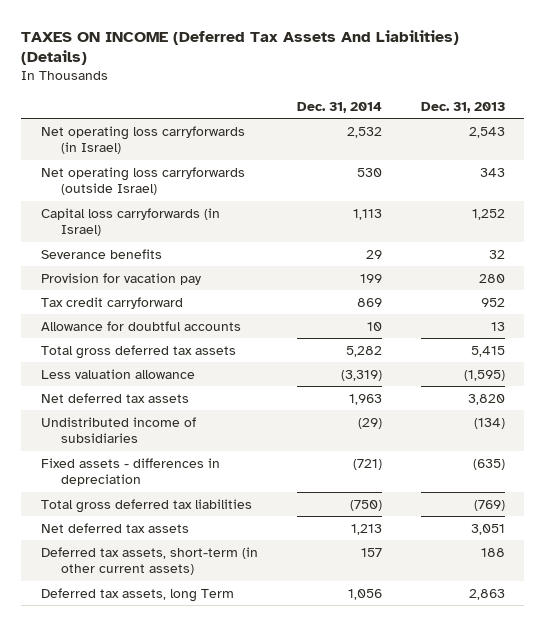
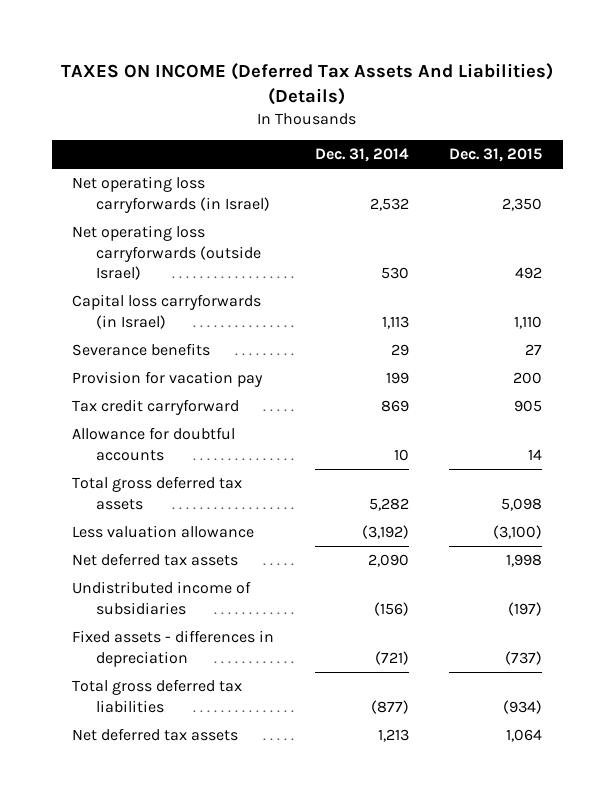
[420,101,505,113] Dec. 31, 2013 -> none
none -> [449,148,543,163] Dec. 31, 2015
[340,369,382,381] (3,319) -> [361,525,409,540] (3,192)
[348,393,382,405] 1,963 -> [367,554,409,568] 2,090
[357,417,382,429] (29) -> [373,601,409,616] (156)
[349,499,382,511] (750) -> [370,699,409,714] (877)
[40,546,258,576] Deferred tax assets, short-term (in other current assets) -> none
[40,587,234,602] Deferred tax assets, long Term -> none

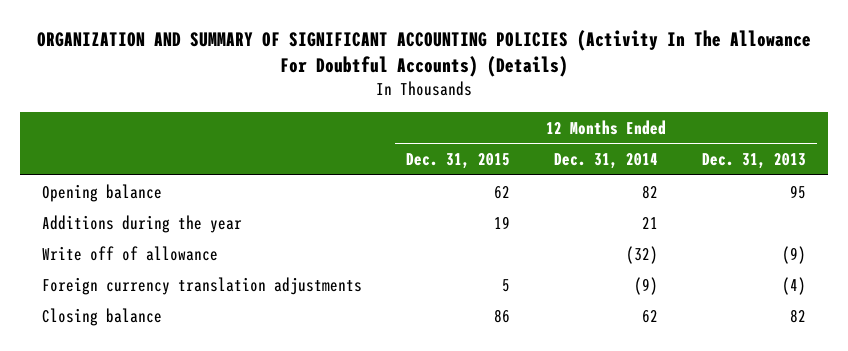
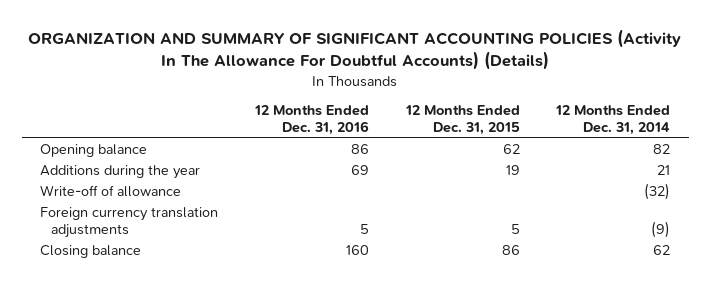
[702,153,807,170] Dec. 31, 2013 -> none
none -> [253,105,369,135] 12 Months Ended Dec. 31, 2016
[42,245,219,261] Write off of allowance -> [40,185,182,198] Write-off of allowance

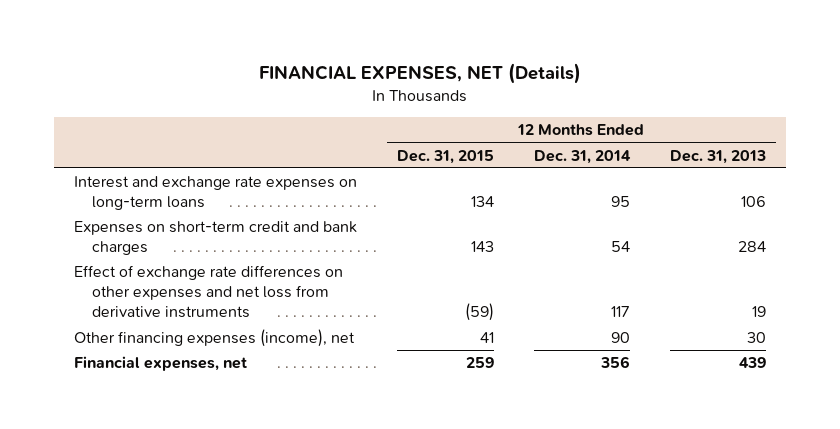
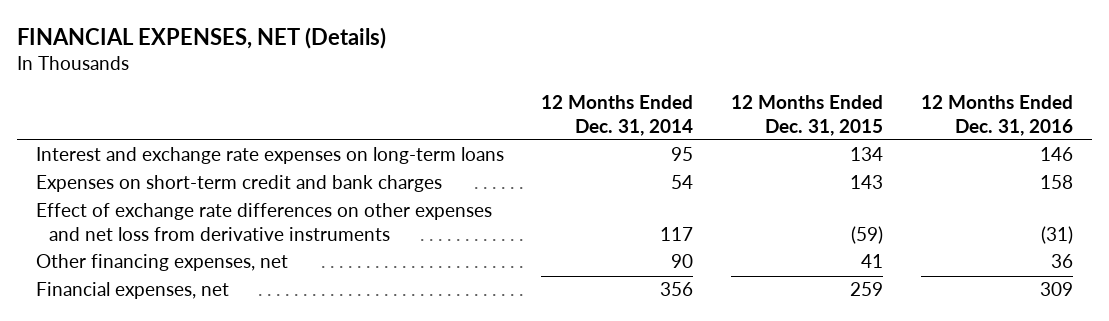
[669,149,766,164] Dec. 31, 2013 -> none
none -> [921,95,1074,136] 12 Months Ended Dec. 31, 2016
[74,329,356,348] Other financing expenses (income), net -> [35,254,288,272] Other financing expenses, net

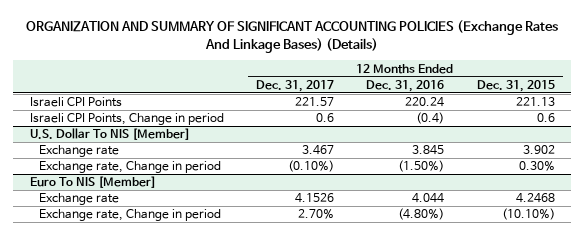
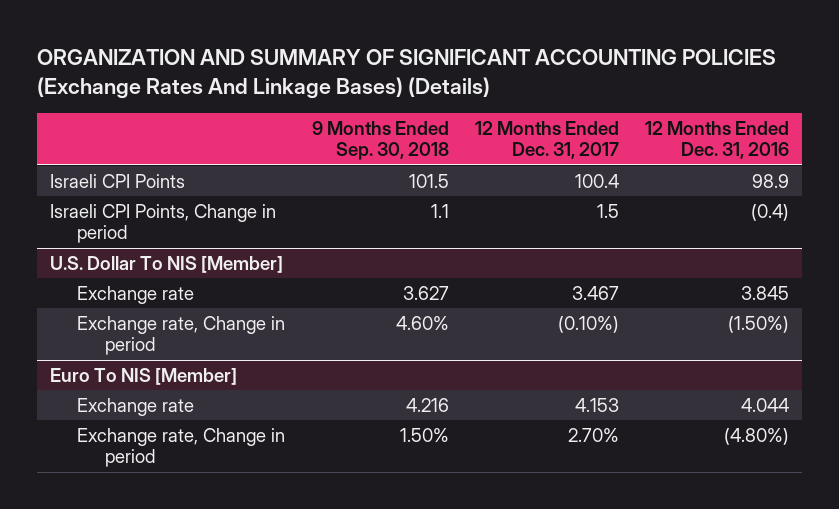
[476,79,555,92] Dec. 31, 2015 -> none
none -> [311,120,449,161] 9 Months Ended Sep. 30, 2018
[295,97,335,107] 221.57 -> [574,173,619,188] 100.4
[405,97,445,108] 220.24 -> [751,173,789,188] 98.9
[316,113,335,123] 0.6 -> [596,203,619,218] 1.5
[295,193,335,204] 4.1526 -> [574,397,619,412] 4.153

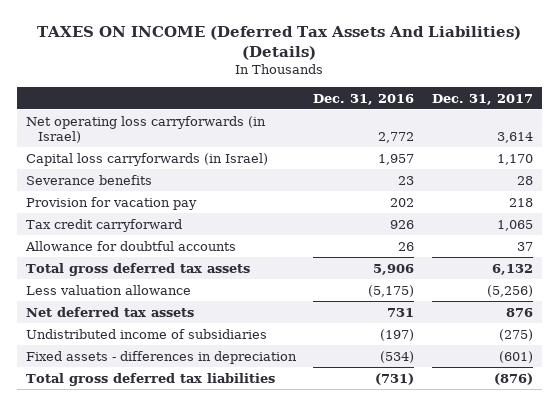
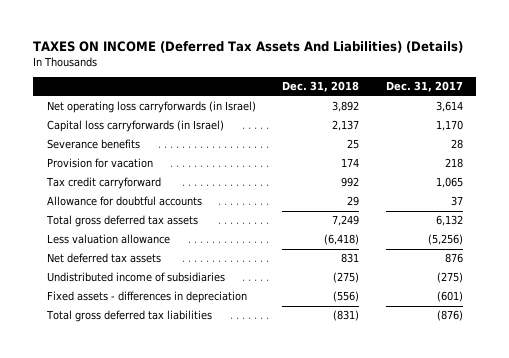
[313,93,415,105] Dec. 31, 2016 -> none
none -> [282,81,360,93] Dec. 31, 2018
[25,196,197,210] Provision for vacation pay -> [46,158,153,169] Provision for vacation

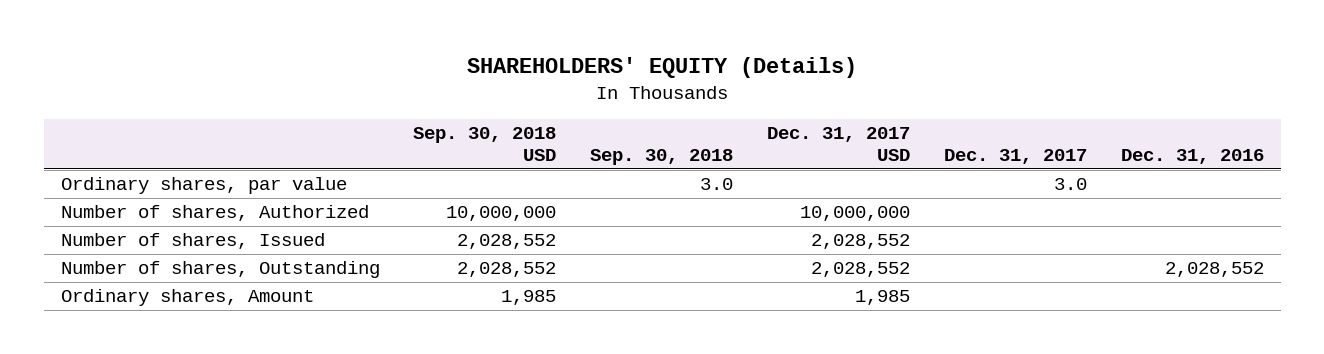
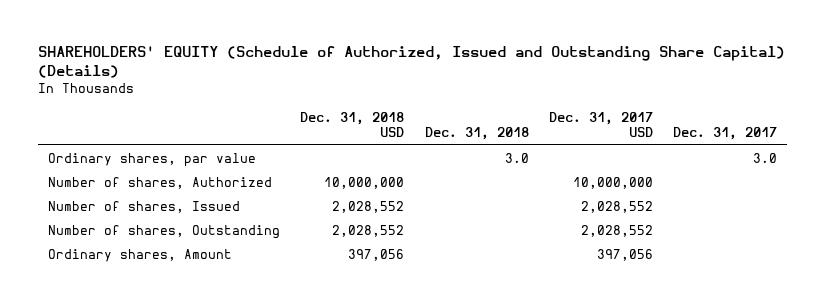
[467,57,858,79] SHAREHOLDERS' EQUITY (Details) -> [38,46,786,79] SHAREHOLDERS' EQUITY (Schedule of Authorized, Issued and Outstanding Share Capital) (Details)
[413,127,557,162] Sep. 30, 2018 USD -> none
[590,149,734,166] Sep. 30, 2018 -> none
[1120,149,1264,165] Dec. 31, 2016 -> none
none -> [300,111,405,138] Dec. 31, 2018 USD
none -> [424,127,529,141] Dec. 31, 2018
[855,290,911,306] 1,985 -> [596,248,653,261] 397,056

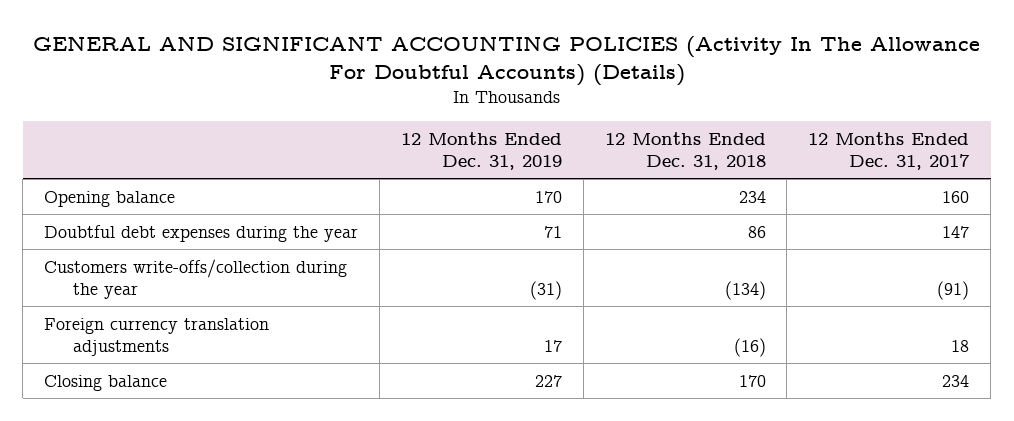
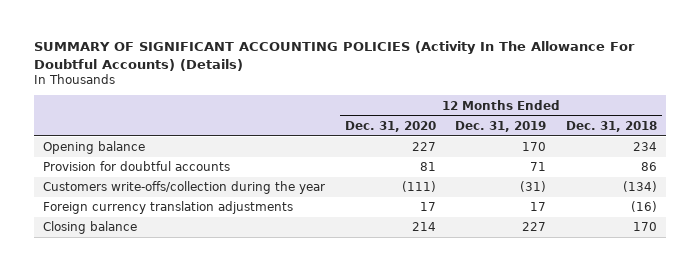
[32,35,980,86] GENERAL AND SIGNIFICANT ACCOUNTING POLICIES (Activity In The Allowance For Doubtful Accounts) (Details) -> [33,41,635,71] SUMMARY OF SIGNIFICANT ACCOUNTING POLICIES (Activity In The Allowance For Doubtful Accounts) (Details)
[808,132,971,171] 12 Months Ended Dec. 31, 2017 -> none
none -> [344,120,436,132] Dec. 31, 2020
[44,224,359,242] Doubtful debt expenses during the year -> [43,161,231,172] Provision for doubtful accounts

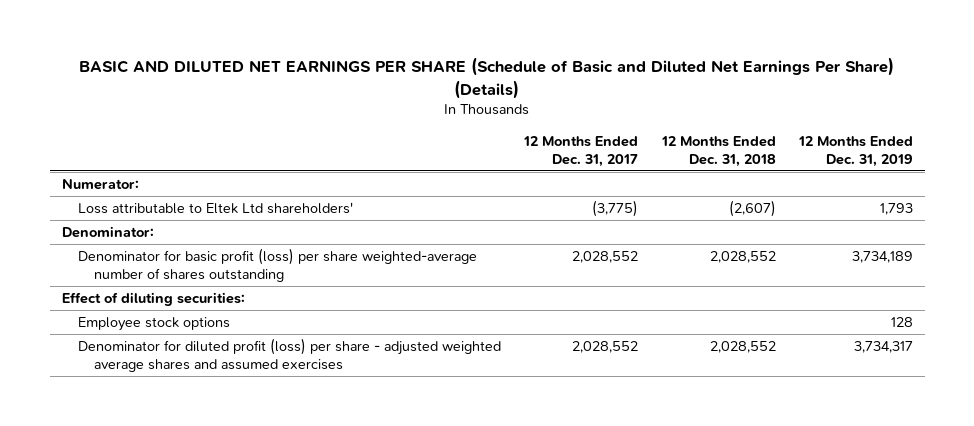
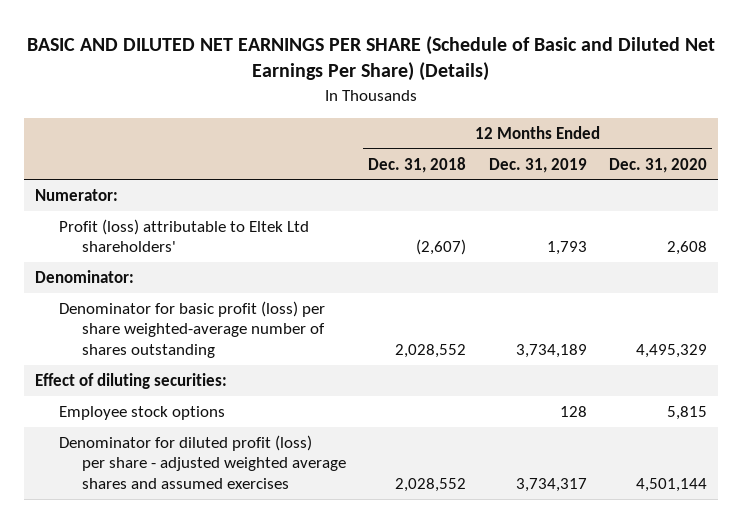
[523,135,639,167] 12 Months Ended Dec. 31, 2017 -> none
none -> [608,157,707,173] Dec. 31, 2020
[77,202,353,215] Loss attributable to Eltek Ltd shareholders' -> [58,218,309,253] Profit (loss) attributable to Eltek Ltd shareholders'

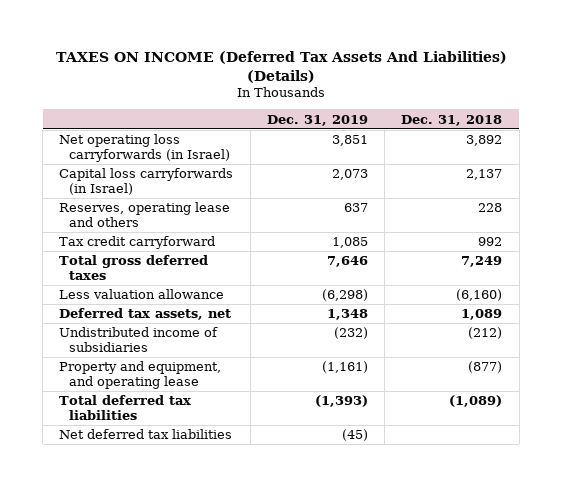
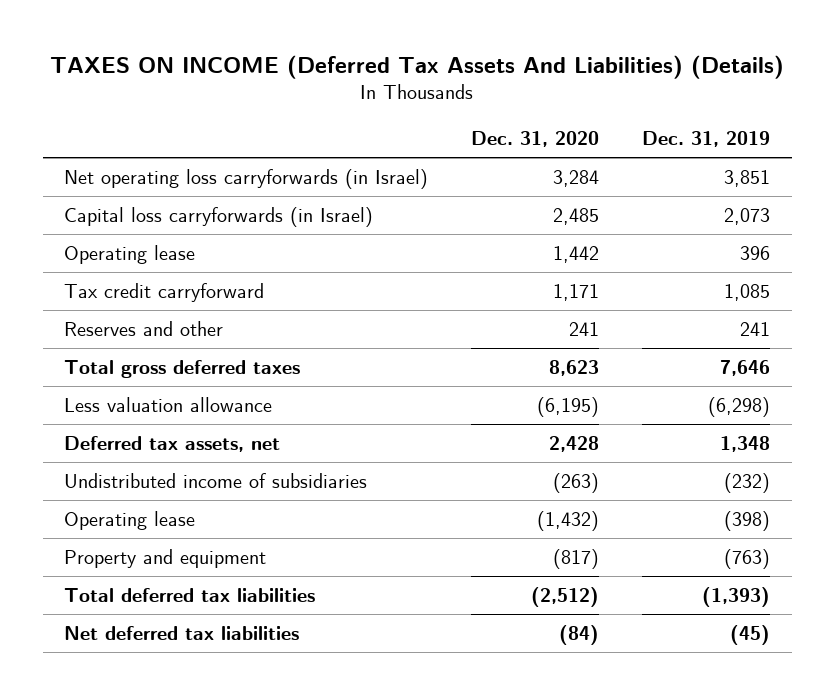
[401,114,503,126] Dec. 31, 2018 -> none
none -> [471,131,600,148] Dec. 31, 2020
[59,202,231,228] Reserves, operating lease and others -> none
none -> [64,245,196,265] Operating lease
none -> [64,321,224,337] Reserves and other
none -> [64,511,196,531] Operating lease
[59,361,222,390] Property and equipment, and operating lease -> [64,549,267,569] Property and equipment
[321,361,368,374] (1,161) -> [724,549,771,570] (763)

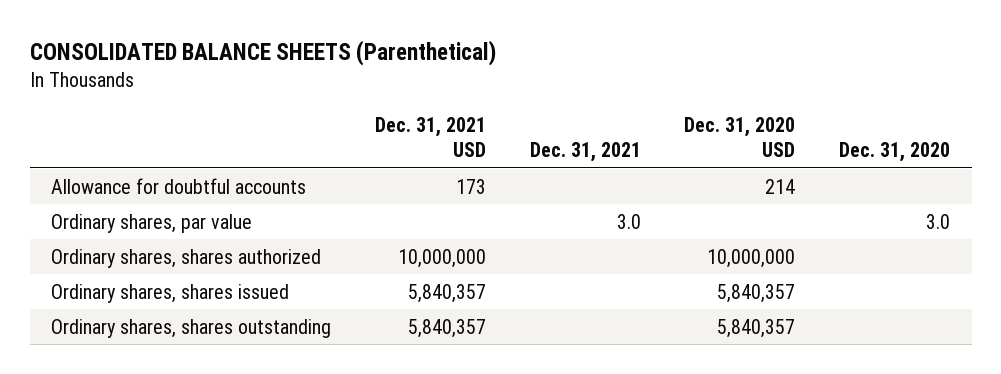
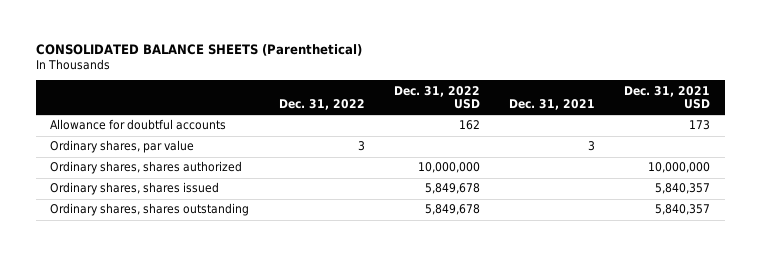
[684,116,796,158] Dec. 31, 2020 USD -> none
[838,142,950,163] Dec. 31, 2020 -> none
none -> [278,98,365,110] Dec. 31, 2022
none -> [393,85,480,109] Dec. 31, 2022 USD
[616,213,641,229] 3.0 -> [587,141,595,152] 3

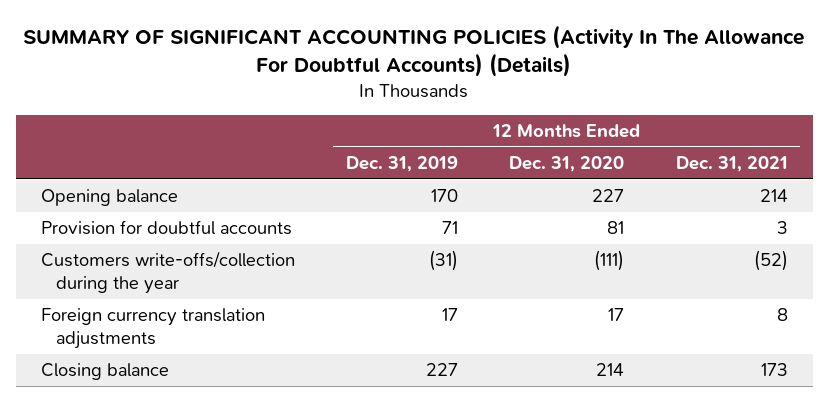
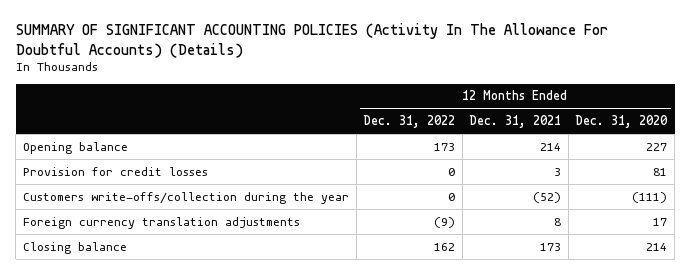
[346,155,459,172] Dec. 31, 2019 -> none
none -> [363,115,456,129] Dec. 31, 2022
[41,220,293,236] Provision for doubtful accounts -> [23,166,209,176] Provision for credit losses

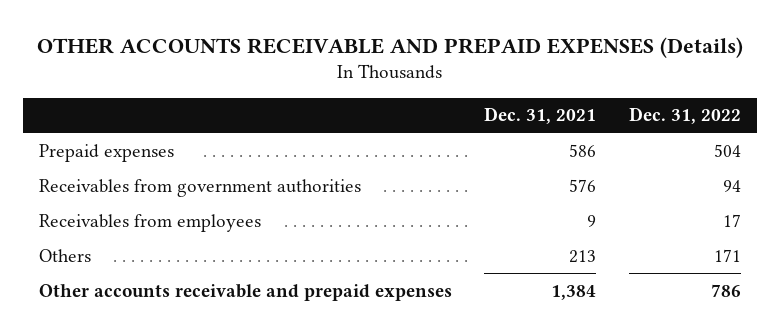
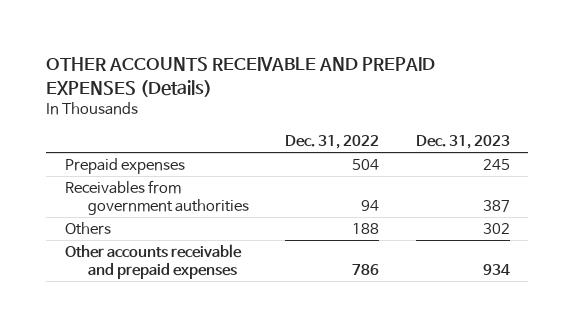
[484,107,597,125] Dec. 31, 2021 -> none
none -> [415,135,510,150] Dec. 31, 2023
[39,213,262,232] Receivables from employees -> none
[713,248,741,262] 171 -> [352,222,380,234] 188

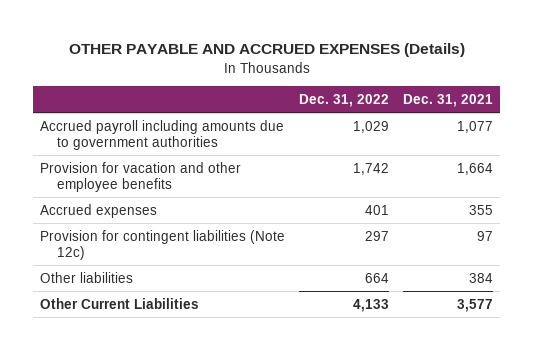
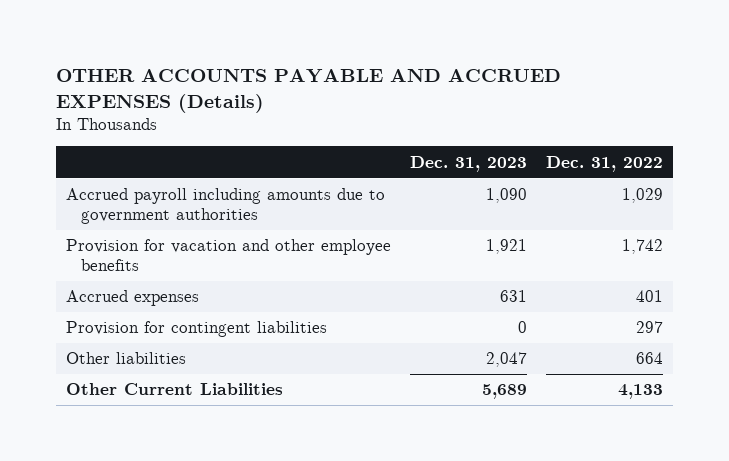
[68,43,465,58] OTHER PAYABLE AND ACCRUED EXPENSES (Details) -> [56,68,562,113] OTHER ACCOUNTS PAYABLE AND ACCRUED EXPENSES (Details)
[403,93,494,107] Dec. 31, 2021 -> none
none -> [409,155,527,172] Dec. 31, 2023
[40,229,286,260] Provision for contingent liabilities (Note 12c) -> [65,321,327,338] Provision for contingent liabilities

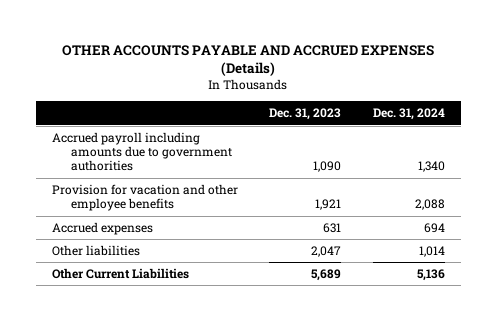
[546,155,664,172] Dec. 31, 2022 -> none
none -> [372,108,445,121] Dec. 31, 2024
[65,321,327,338] Provision for contingent liabilities -> none

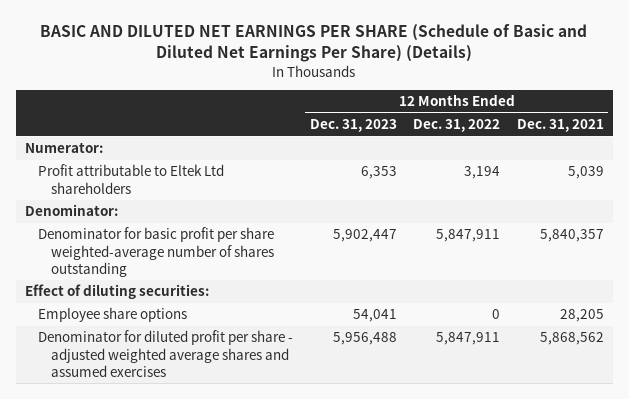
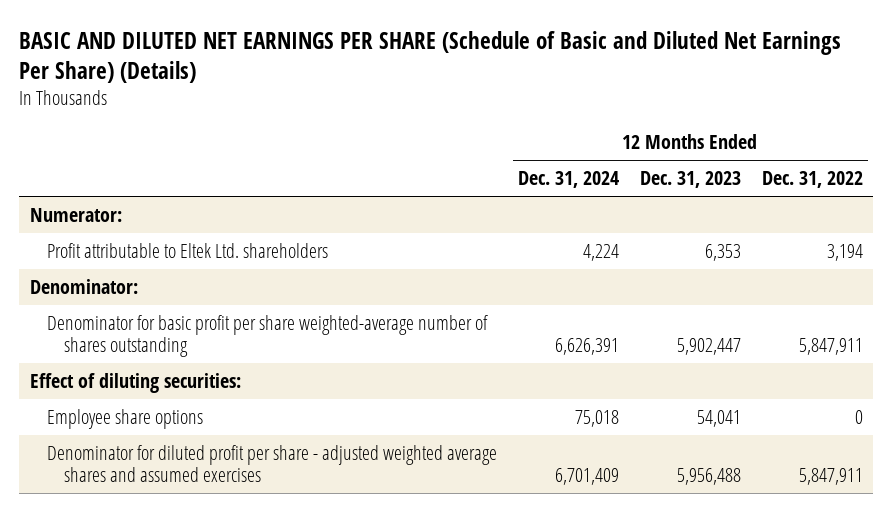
[517,119,605,133] Dec. 31, 2021 -> none
none -> [517,171,619,189] Dec. 31, 2024
[37,164,224,194] Profit attributable to Eltek Ltd shareholders -> [46,242,328,258] Profit attributable to Eltek Ltd. shareholders

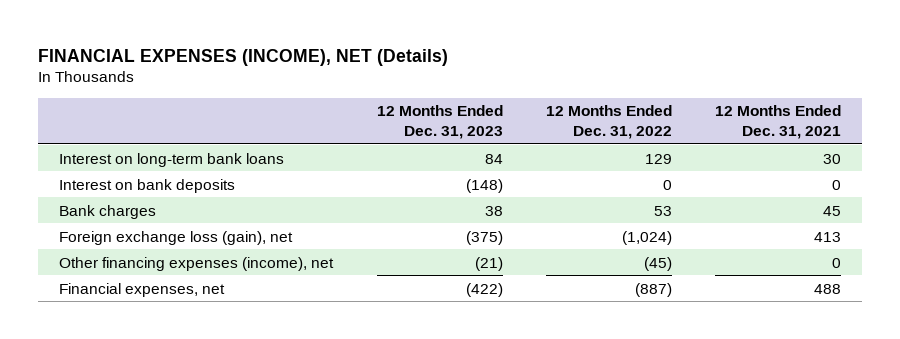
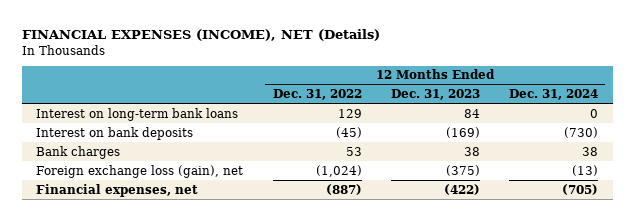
[714,105,841,139] 12 Months Ended Dec. 31, 2021 -> none
none -> [509,89,599,101] Dec. 31, 2024
[465,178,503,193] (148) -> [445,126,480,138] (169)
[662,179,672,190] 0 -> [335,126,362,138] (45)
[59,256,335,271] Other financing expenses (income), net -> none

